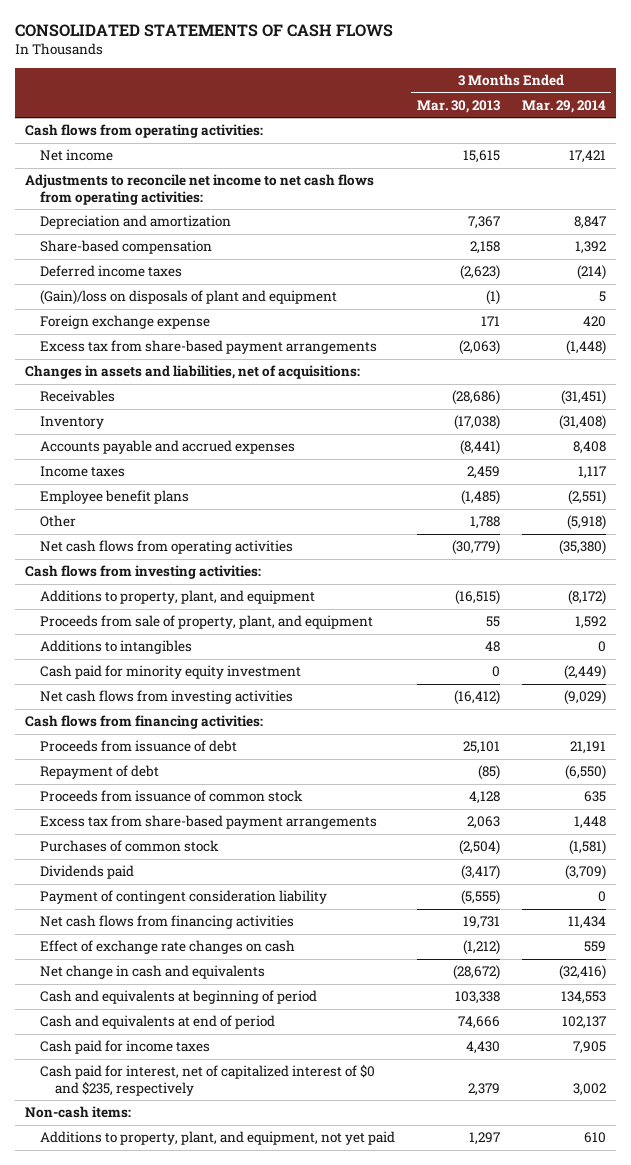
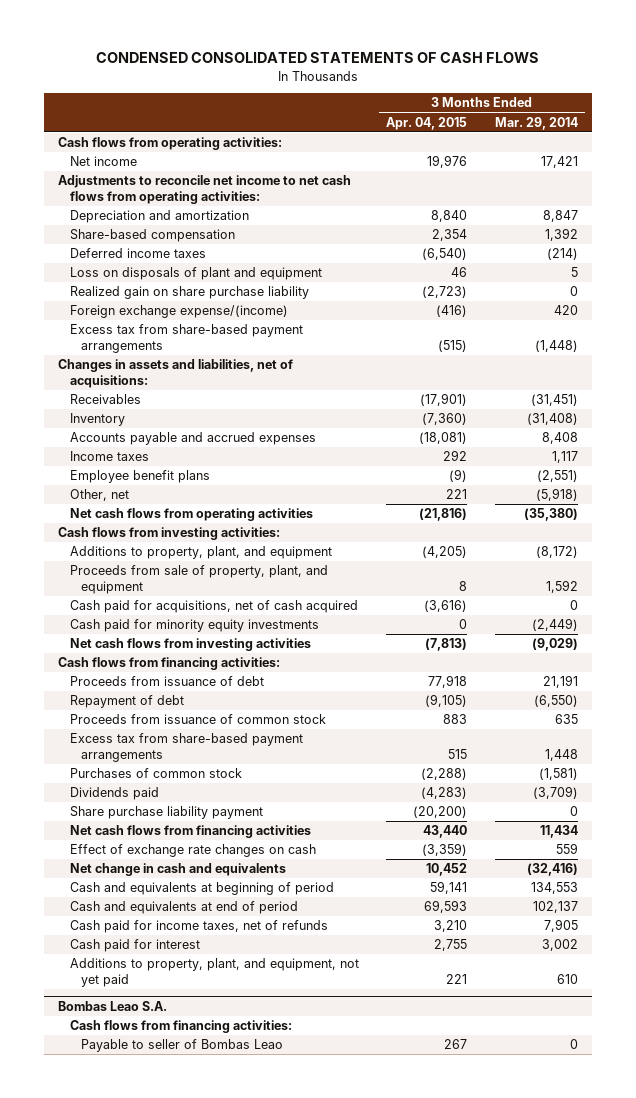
[14,23,393,37] CONSOLIDATED STATEMENTS OF CASH FLOWS -> [96,52,540,64] CONDENSED CONSOLIDATED STATEMENTS OF CASH FLOWS
[416,100,500,114] Mar. 30, 2013 -> none
none -> [386,116,468,130] Apr. 04, 2015
[40,290,338,306] (Gain)/loss on disposals of plant and equipment -> [69,267,322,281] Loss on disposals of plant and equipment
none -> [69,286,309,300] Realized gain on share purchase liability
[40,315,211,330] Foreign exchange expense -> [69,305,288,319] Foreign exchange expense/(income)
[40,515,77,528] Other -> [69,489,129,502] Other, net
[40,640,193,655] Additions to intangibles -> none
none -> [69,600,358,614] Cash paid for acquisitions, net of cash acquired
[40,665,302,680] Cash paid for minority equity investment -> [69,619,319,633] Cash paid for minority equity investments
[40,890,328,905] Payment of contingent consideration liability -> none
none -> [69,806,263,820] Share purchase liability payment
[25,1106,132,1119] Non-cash items: -> none
[40,1040,211,1055] Cash paid for income taxes -> [69,920,328,934] Cash paid for income taxes, net of refunds
[40,1064,376,1096] Cash paid for interest, net of capitalized interest of $0 and $235, respectively -> [69,939,200,953] Cash paid for interest
none -> [57,1001,167,1012] Bombas Leao S.A.
none -> [69,1020,292,1034] Cash flows from financing activities:
none -> [81,1039,284,1053] Payable to seller of Bombas Leao

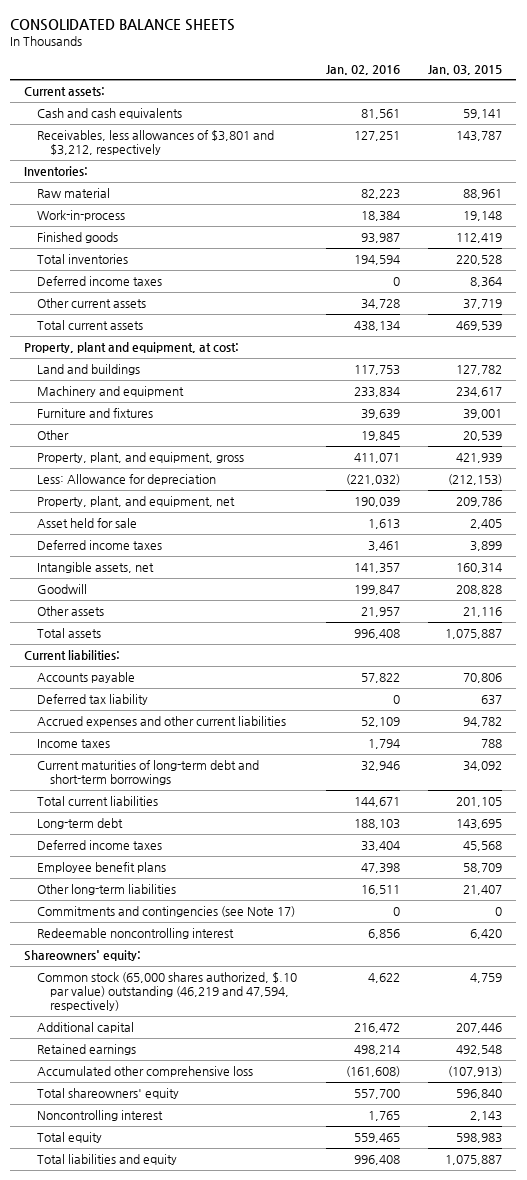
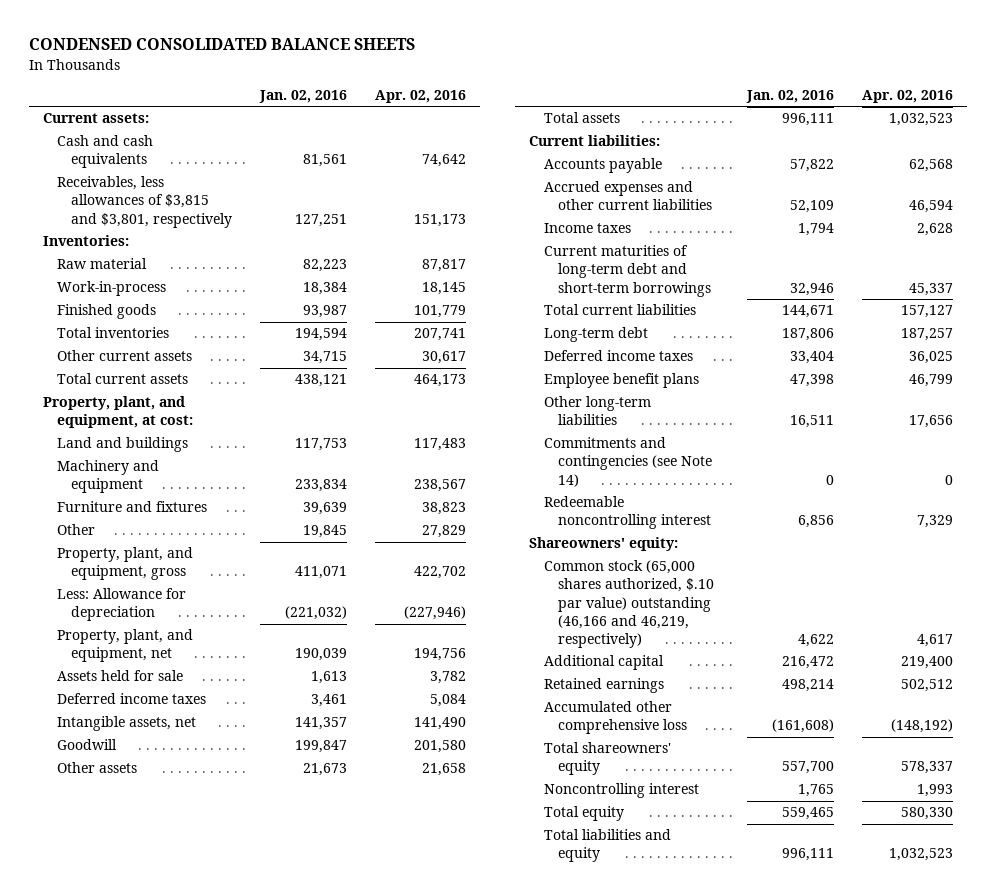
[10,18,236,31] CONSOLIDATED BALANCE SHEETS -> [28,38,415,51] CONDENSED CONSOLIDATED BALANCE SHEETS
[428,64,503,75] Jan. 03, 2015 -> none
none -> [375,90,467,104] Apr. 02, 2016
[37,130,275,156] Receivables, less allowances of $3,801 and $3,212, respectively -> [56,176,233,228] Receivables, less allowances of $3,815 and $3,801, respectively
[37,276,163,287] Deferred income taxes -> none
[360,299,400,310] 34,728 -> [303,351,348,365] 34,715
[353,321,400,332] 438,134 -> [295,374,348,388] 438,121
[24,342,240,354] Property, plant and equipment, at cost: -> [42,396,193,429] Property, plant, and equipment, at cost:
[37,518,138,529] Asset held for sale -> [56,670,183,682] Assets held for sale
[360,607,400,618] 21,957 -> [303,763,348,777] 21,673
[353,629,400,640] 996,408 -> [781,113,834,127] 996,111
[37,694,149,706] Deferred tax liability -> none
[353,819,400,830] 188,103 -> [781,328,834,342] 187,806
[37,906,296,918] Commitments and contingencies (see Note 17) -> [543,437,712,487] Commitments and contingencies (see Note 14)
[37,972,298,1012] Common stock (65,000 shares authorized, $.10 par value) outstanding (46,219 and 47,594, respectively) -> [543,560,714,648] Common stock (65,000 shares authorized, $.10 par value) outstanding (46,166 and 46,219, respectively)
[353,1155,400,1166] 996,408 -> [781,848,834,862] 996,111

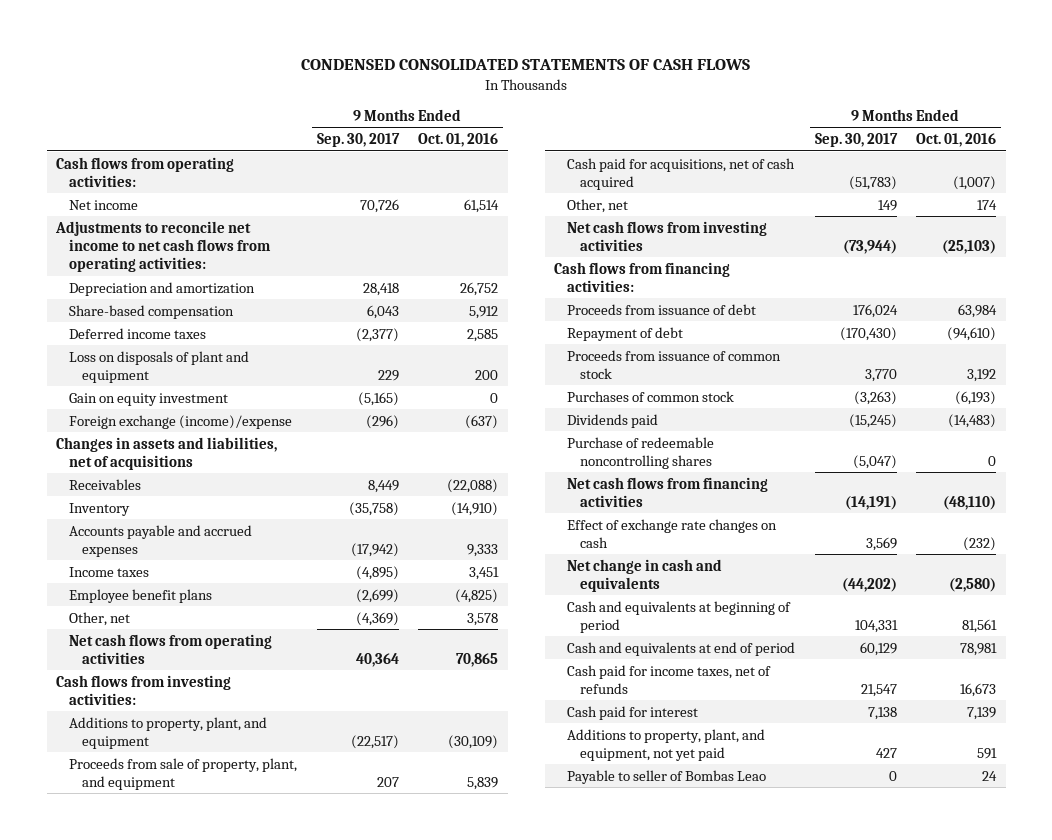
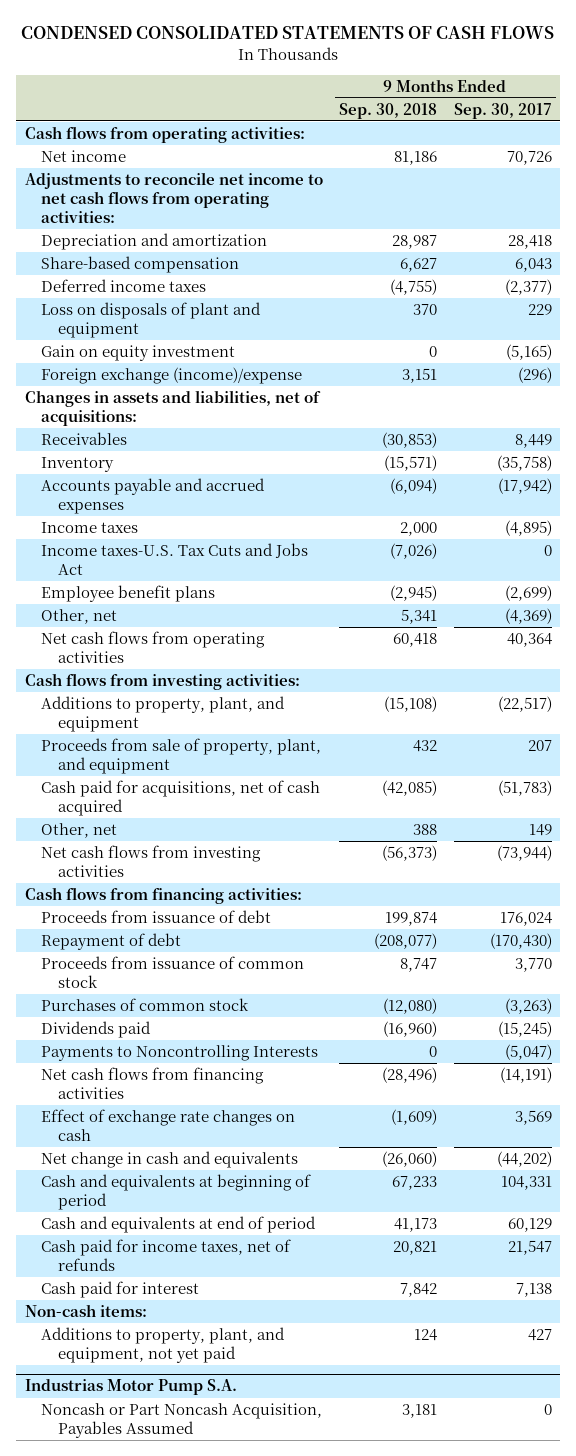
[417,133,498,148] Oct. 01, 2016 -> none
none -> [339,102,438,119] Sep. 30, 2018
[56,436,278,470] Changes in assets and liabilities, net of acquisitions -> [24,390,321,426] Changes in assets and liabilities, net of acquisitions:
none -> [41,543,309,575] Income taxes-U.S. Tax Cuts and Jobs Act
[567,436,715,469] Purchase of redeemable noncontrolling shares -> [41,1045,319,1062] Payments to Noncontrolling Interests
none -> [24,1304,147,1318] Non-cash items:
none -> [24,1379,237,1396] Industrias Motor Pump S.A.
[567,769,767,784] Payable to seller of Bombas Leao -> [41,1403,323,1438] Noncash or Part Noncash Acquisition, Payables Assumed

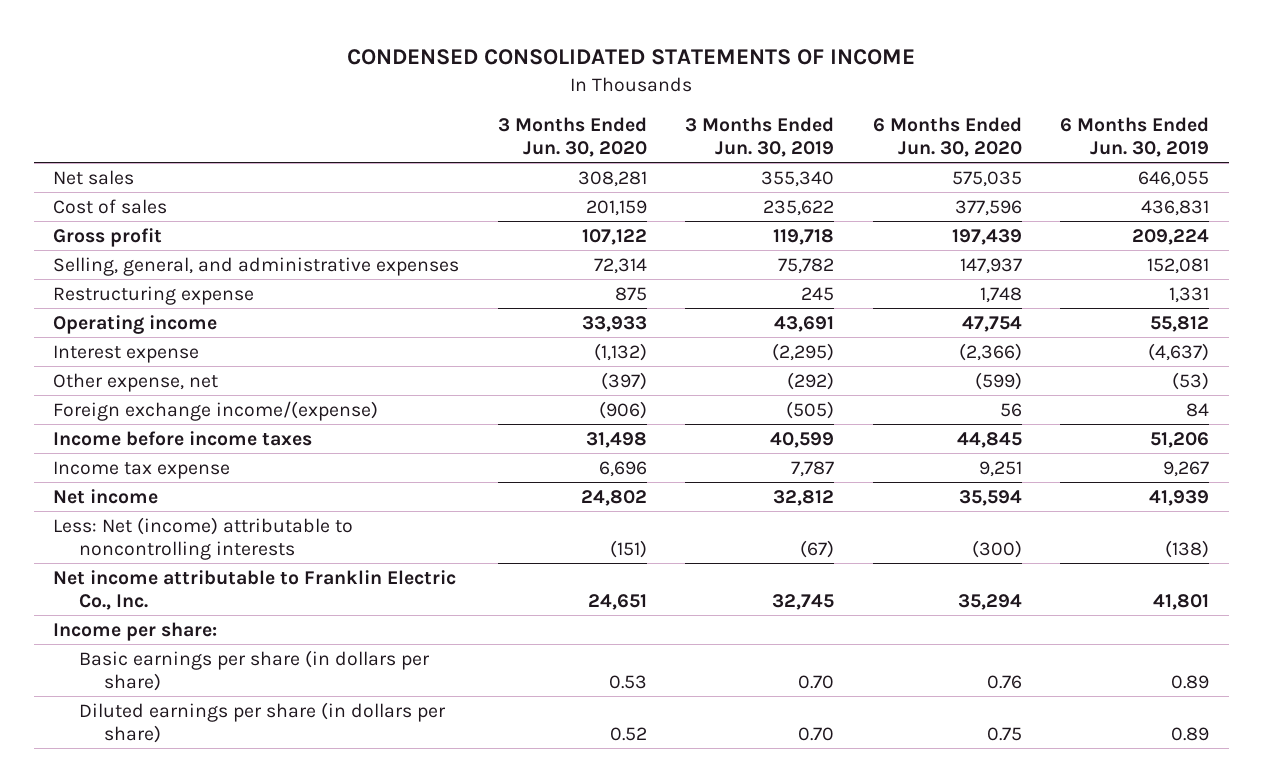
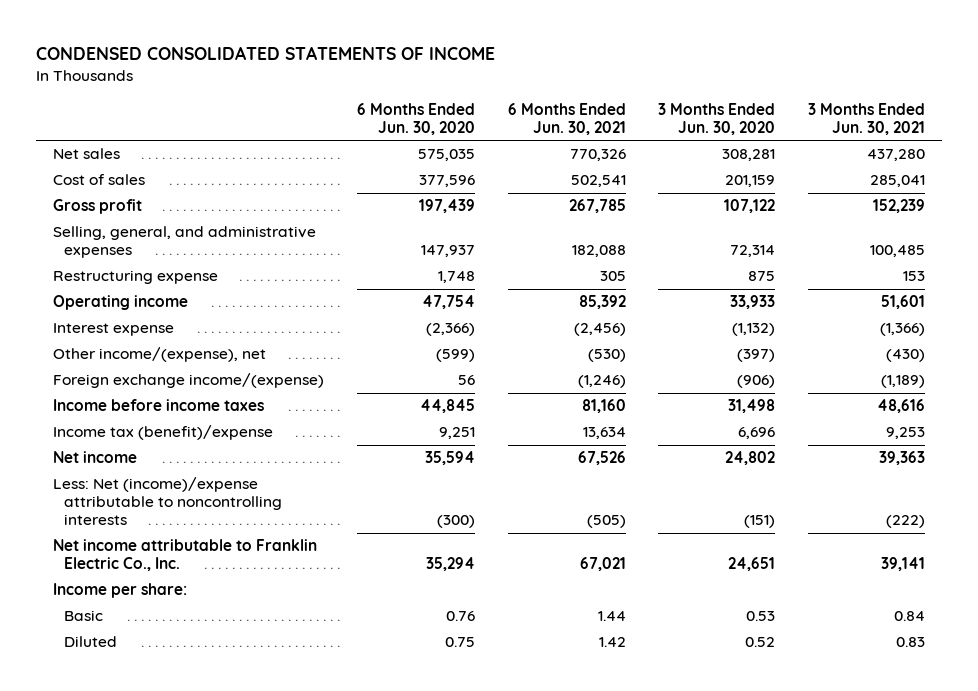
[685,117,835,158] 3 Months Ended Jun. 30, 2019 -> none
[1060,117,1210,158] 6 Months Ended Jun. 30, 2019 -> none
none -> [507,102,626,135] 6 Months Ended Jun. 30, 2021
none -> [808,102,926,135] 3 Months Ended Jun. 30, 2021
[52,372,218,392] Other expense, net -> [52,347,266,363] Other income/(expense), net
[52,460,230,479] Income tax expense -> [52,425,273,441] Income tax (benefit)/expense
[52,516,353,560] Less: Net (income) attributable to noncontrolling interests -> [52,477,282,526] Less: Net (income)/expense attributable to noncontrolling interests
[78,649,430,691] Basic earnings per share (in dollars per share) -> [63,610,103,622] Basic
[78,701,446,743] Diluted earnings per share (in dollars per share) -> [63,636,117,648] Diluted

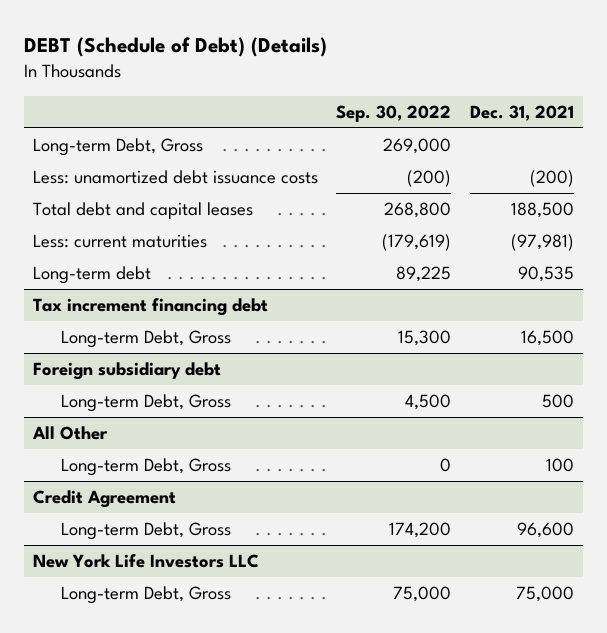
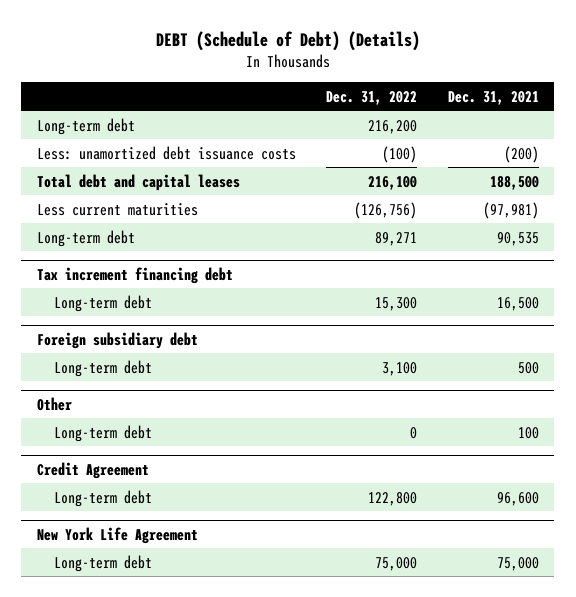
[336,104,452,122] Sep. 30, 2022 -> none
none -> [326,90,418,105] Dec. 31, 2022
[32,138,203,157] Long-term Debt, Gross -> [36,117,135,135] Long-term debt
[32,234,207,249] Less: current maturities -> [36,202,198,216] Less current maturities
[61,330,232,349] Long-term Debt, Gross -> [53,294,152,312] Long-term debt
[61,394,232,413] Long-term Debt, Gross -> [53,359,152,377] Long-term debt
[31,426,108,441] All Other -> [36,396,72,411] Other
[61,458,232,477] Long-term Debt, Gross -> [53,424,152,442] Long-term debt
[61,522,232,541] Long-term Debt, Gross -> [53,489,152,507] Long-term debt
[32,554,259,569] New York Life Investors LLC -> [36,526,198,544] New York Life Agreement
[61,586,232,605] Long-term Debt, Gross -> [53,554,152,572] Long-term debt

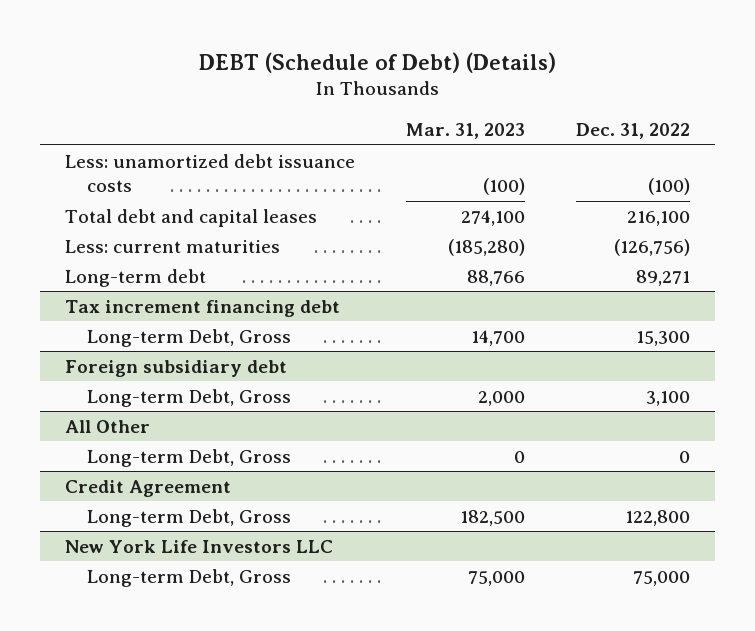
[448,90,540,105] Dec. 31, 2021 -> none
none -> [406,123,526,140] Mar. 31, 2023
[36,117,135,135] Long-term debt -> none
[36,202,198,216] Less current maturities -> [65,239,281,253] Less: current maturities
[53,294,152,312] Long-term debt -> [86,328,291,347] Long-term Debt, Gross
[53,359,152,377] Long-term debt -> [86,388,291,407] Long-term Debt, Gross
[36,396,72,411] Other -> [65,419,151,433] All Other
[53,424,152,442] Long-term debt -> [86,448,291,467] Long-term Debt, Gross
[53,489,152,507] Long-term debt -> [86,508,291,527] Long-term Debt, Gross
[36,526,198,544] New York Life Agreement -> [65,539,334,553] New York Life Investors LLC
[53,554,152,572] Long-term debt -> [86,568,291,587] Long-term Debt, Gross

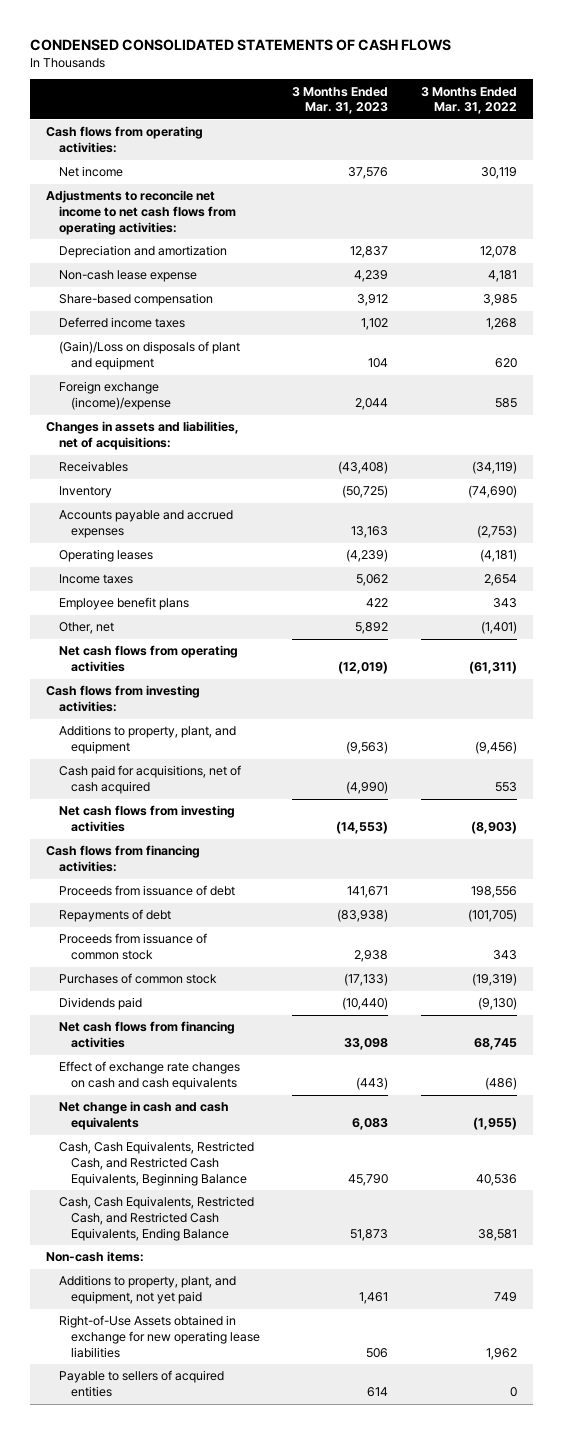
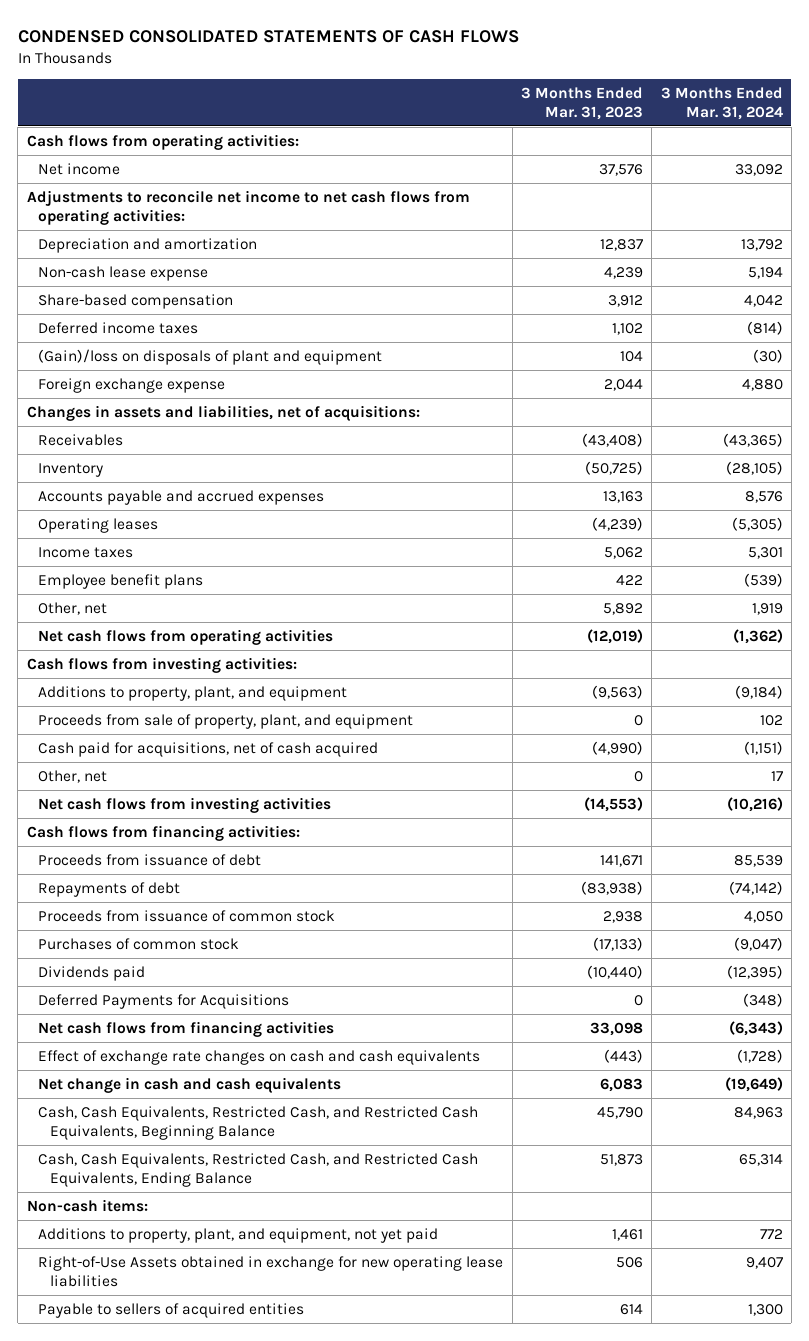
[420,86,517,115] 3 Months Ended Mar. 31, 2022 -> none
none -> [660,86,783,120] 3 Months Ended Mar. 31, 2024
[58,341,240,371] (Gain)/Loss on disposals of plant and equipment -> [38,348,383,365] (Gain)/loss on disposals of plant and equipment
[58,381,171,411] Foreign exchange (income)/expense -> [38,377,226,393] Foreign exchange expense
none -> [38,713,414,729] Proceeds from sale of property, plant, and equipment
none -> [38,769,108,783] Other, net
none -> [38,993,290,1009] Deferred Payments for Acquisitions

